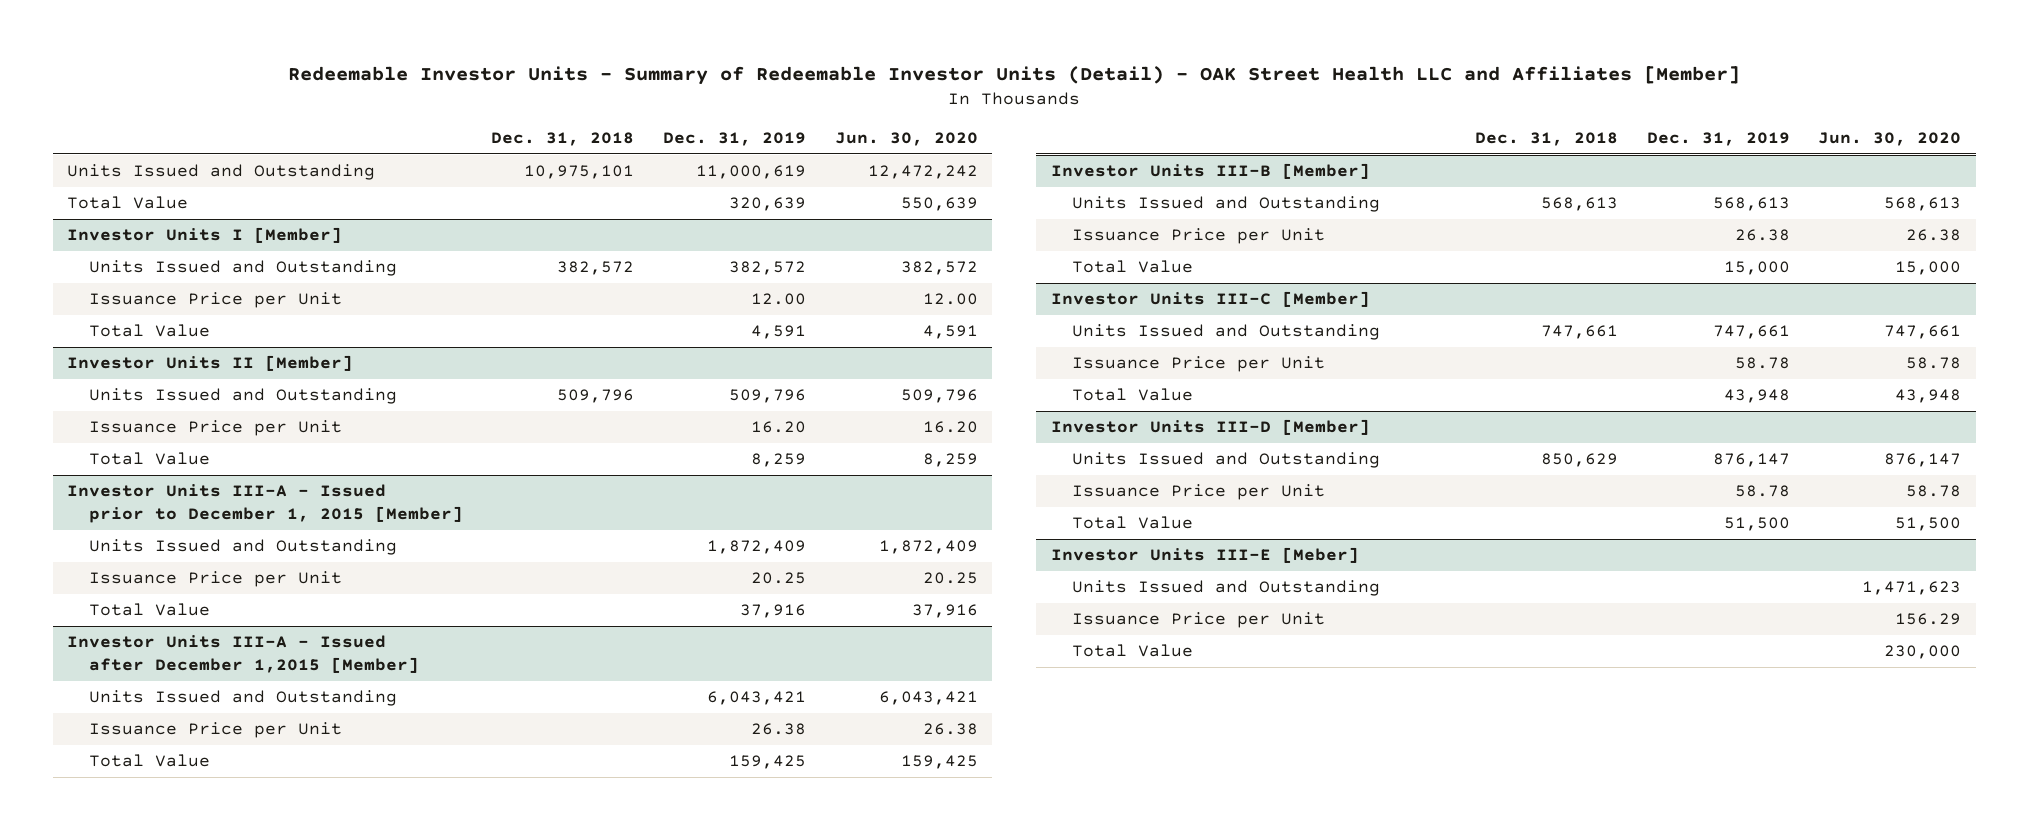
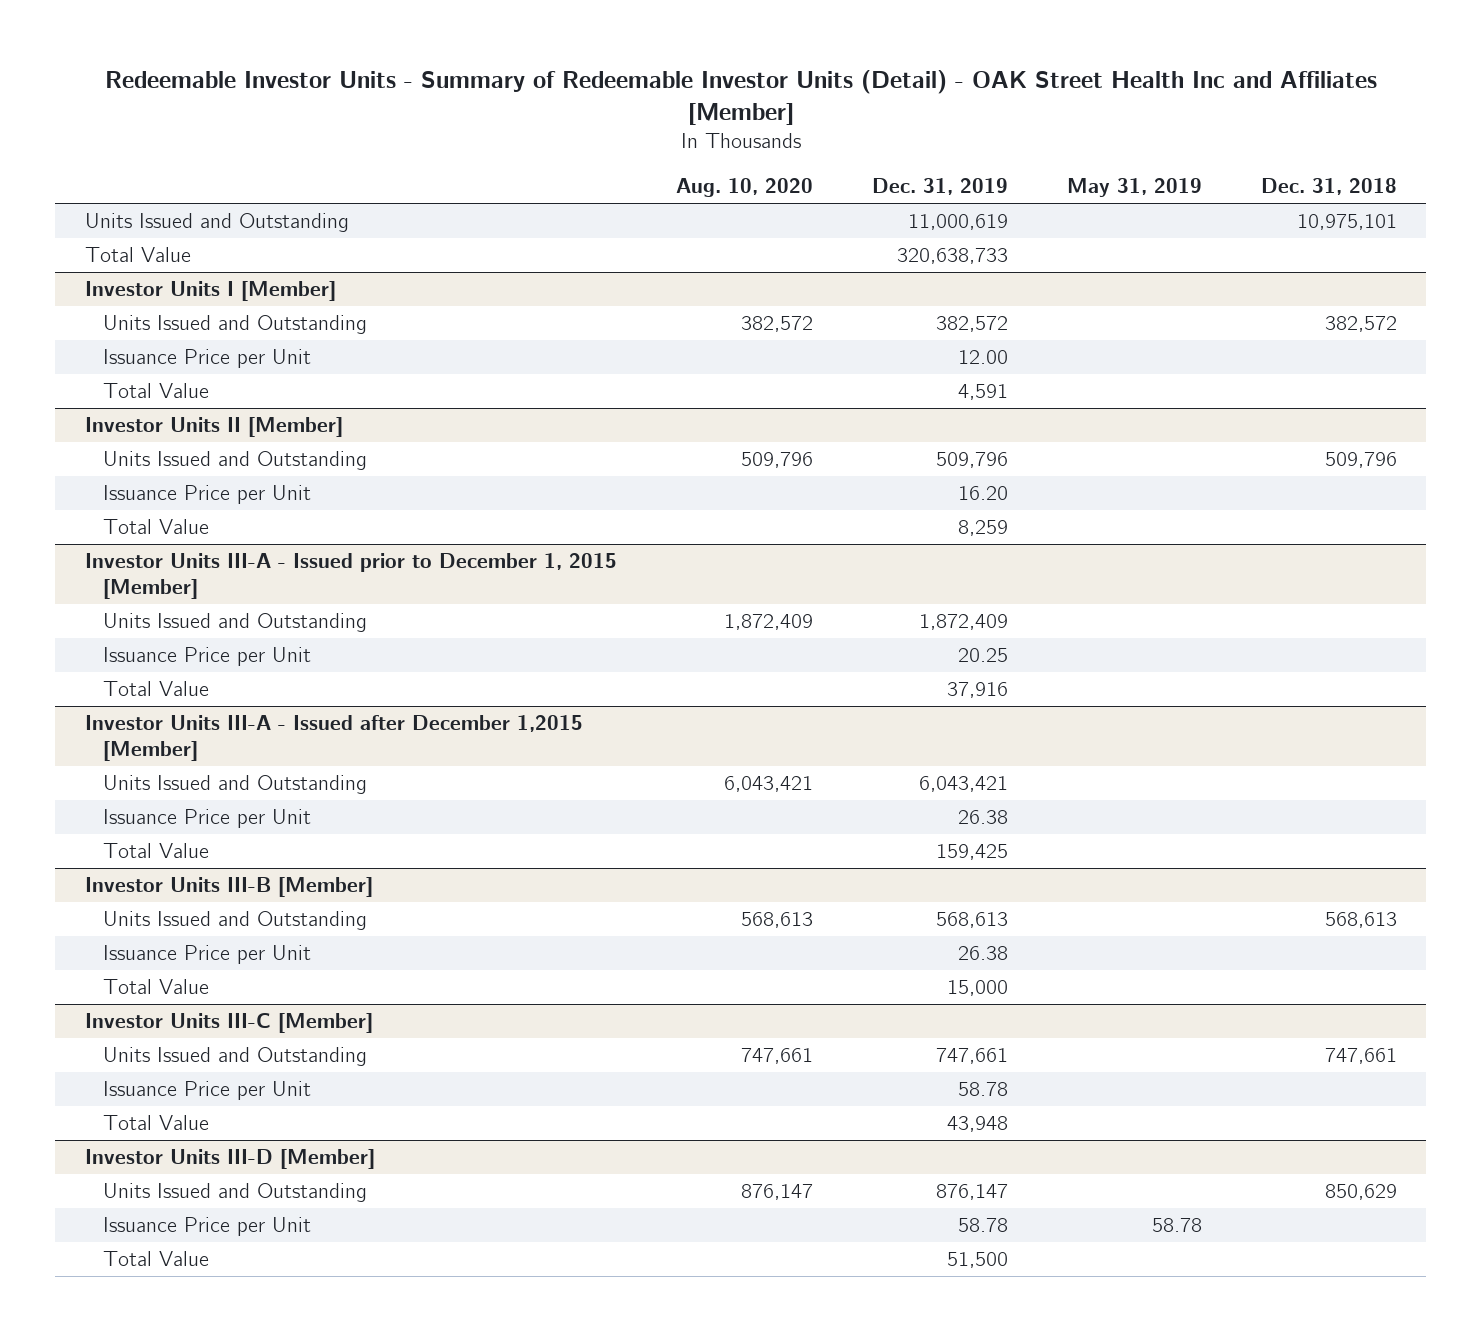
[288,66,1741,86] Redeemable Investor Units - Summary of Redeemable Investor Units (Detail) - OAK Street Health LLC and Affiliates [Member] -> [104,69,1377,125] Redeemable Investor Units - Summary of Redeemable Investor Units (Detail) - OAK Street Health Inc and Affiliates [Member]
[834,132,978,147] Jun. 30, 2020 -> none
none -> [675,178,813,198] Aug. 10, 2020
none -> [1066,178,1202,198] May 31, 2019
[728,197,806,212] 320,639 -> [896,248,1008,265] 320,638,733
[1050,547,1359,564] Investor Units III-E [Meber] -> none
[1072,580,1381,597] Units Issued and Outstanding -> none
[1072,612,1326,629] Issuance Price per Unit -> none
[1072,644,1194,658] Total Value -> none

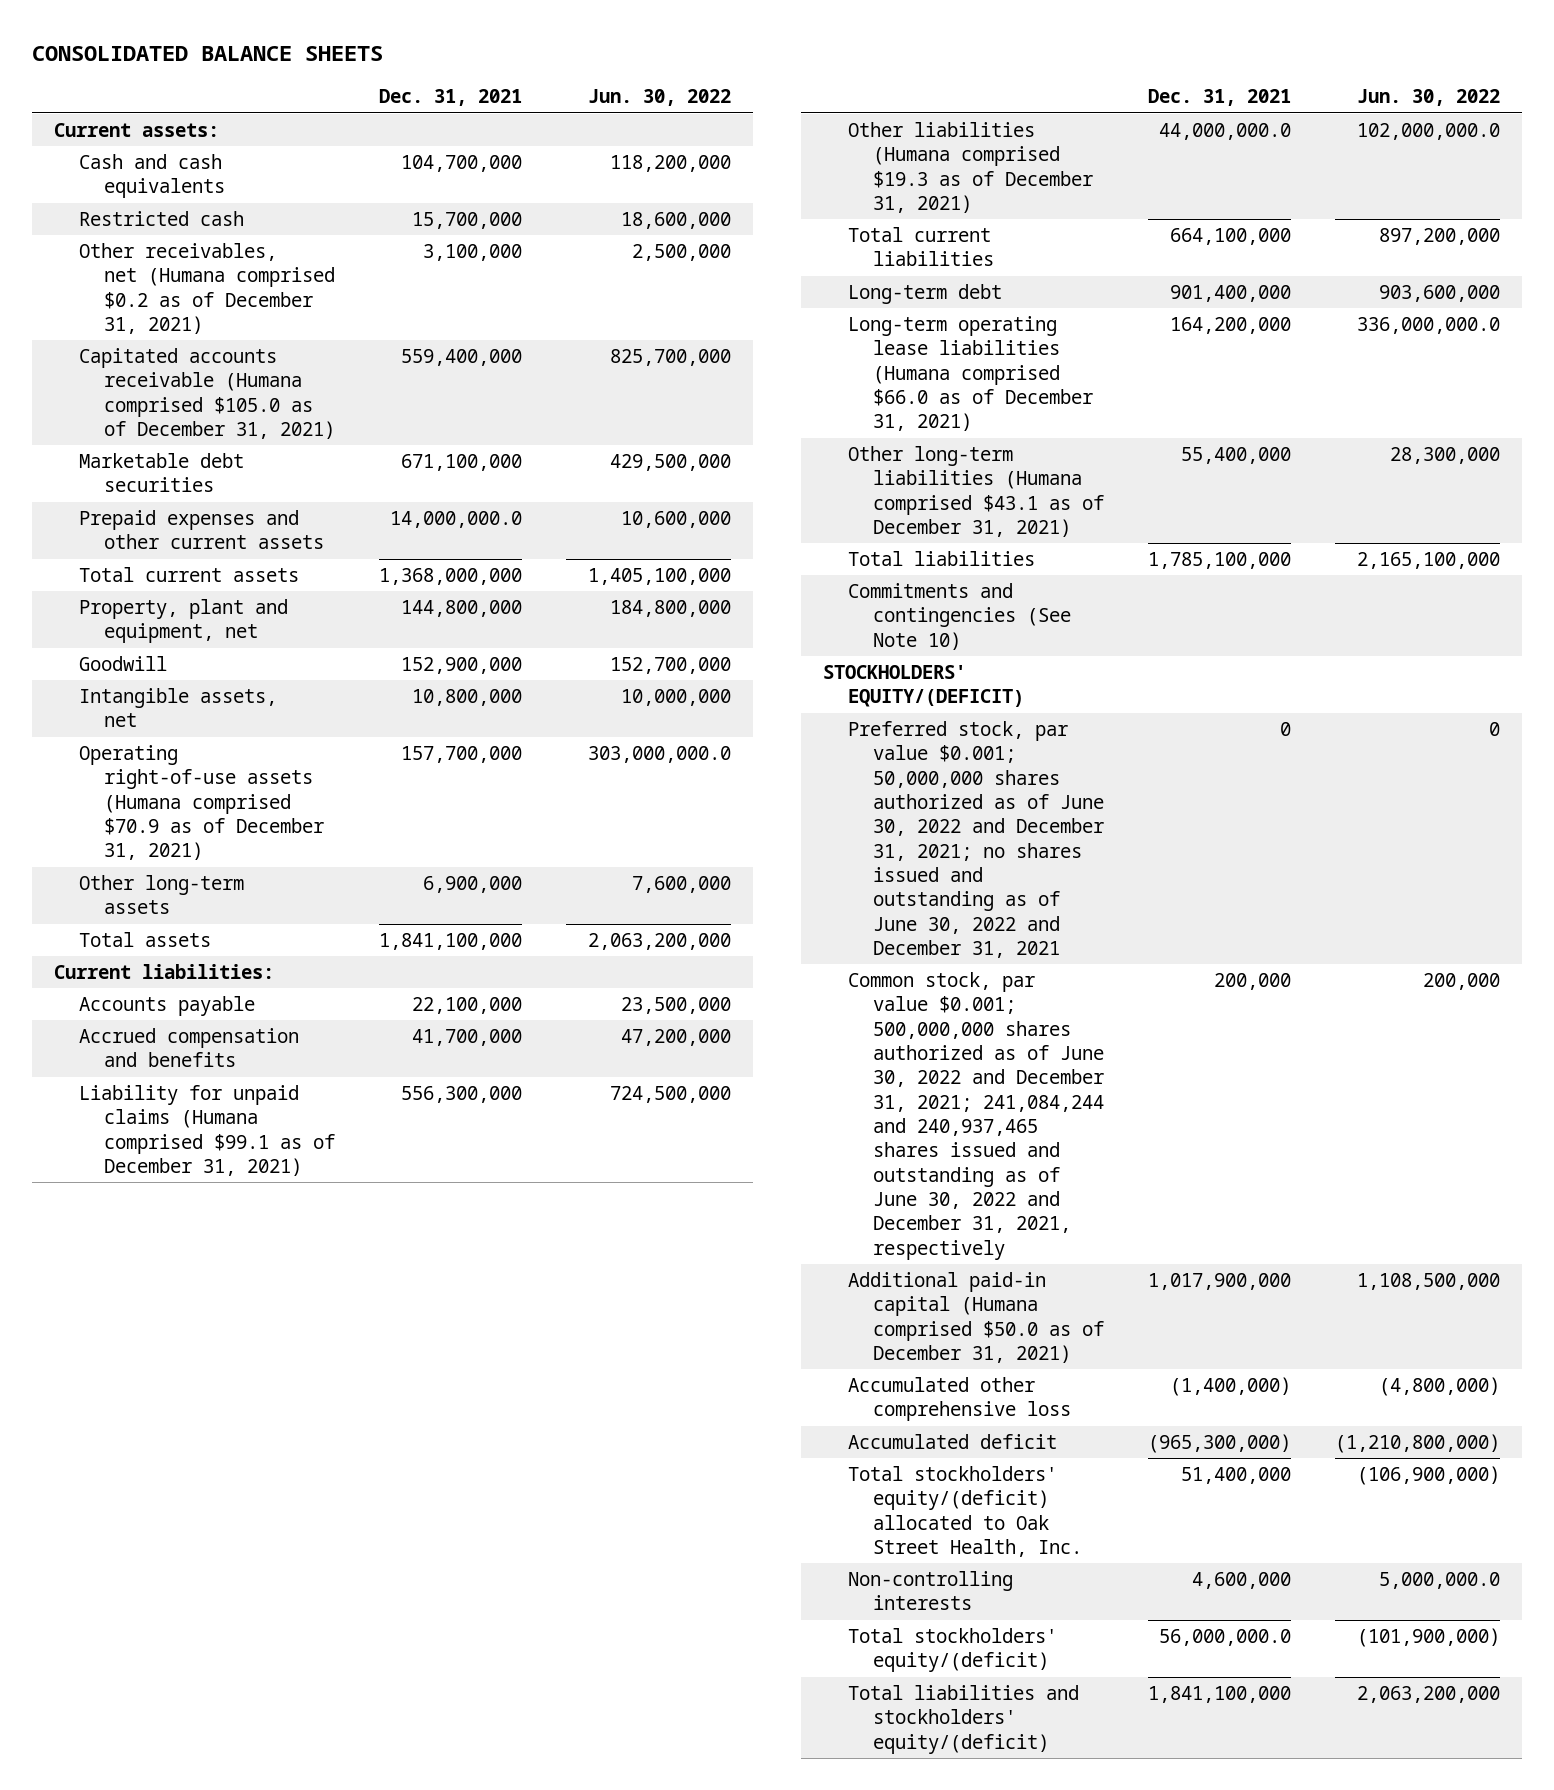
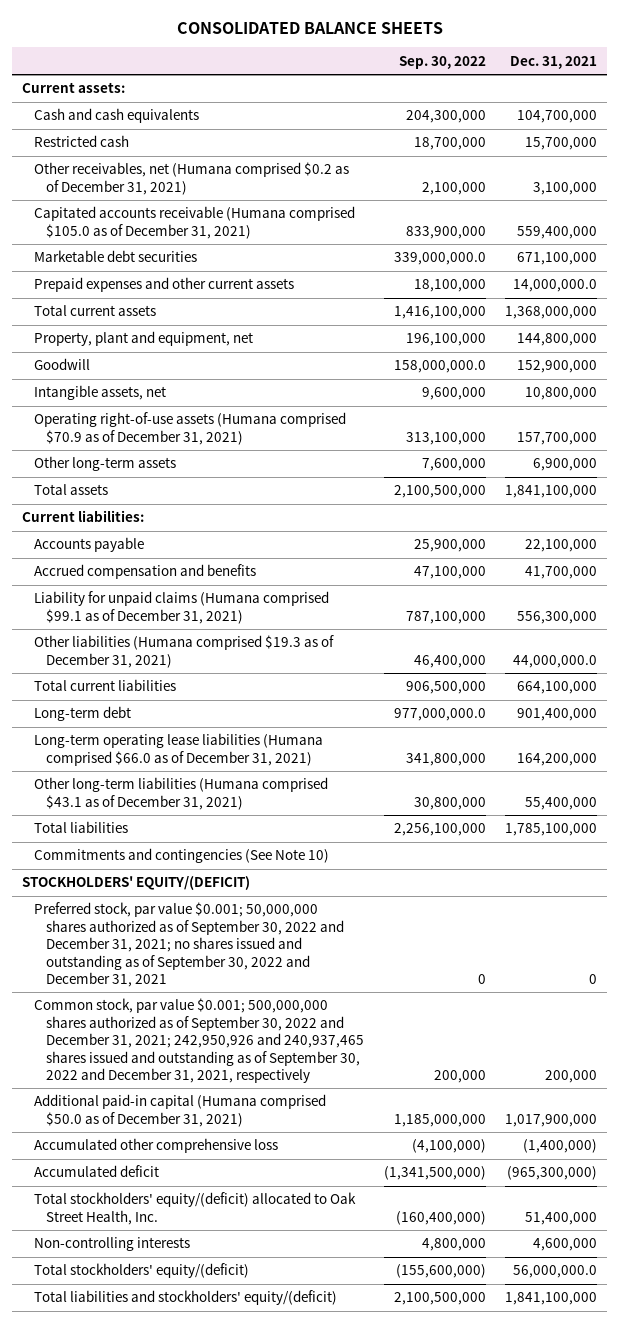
[588,89,732,107] Jun. 30, 2022 -> none
none -> [398,55,486,69] Sep. 30, 2022
[848,720,1105,959] Preferred stock, par value $0.001; 50,000,000 shares authorized as of June 30, 2022 and December 31, 2021; no shares issued and outstanding as of June 30, 2022 and December 31, 2021 -> [34,902,344,987] Preferred stock, par value $0.001; 50,000,000 shares authorized as of September 30, 2022 and December 31, 2021; no shares issued and outstanding as of September 30, 2022 and December 31, 2021
[848,971,1105,1260] Common stock, par value $0.001; 500,000,000 shares authorized as of June 30, 2022 and December 31, 2021; 241,084,244 and 240,937,465 shares issued and outstanding as of June 30, 2022 and December 31, 2021, respectively -> [34,998,364,1083] Common stock, par value $0.001; 500,000,000 shares authorized as of September 30, 2022 and December 31, 2021; 242,950,926 and 240,937,465 shares issued and outstanding as of September 30, 2022 and December 31, 2021, respectively

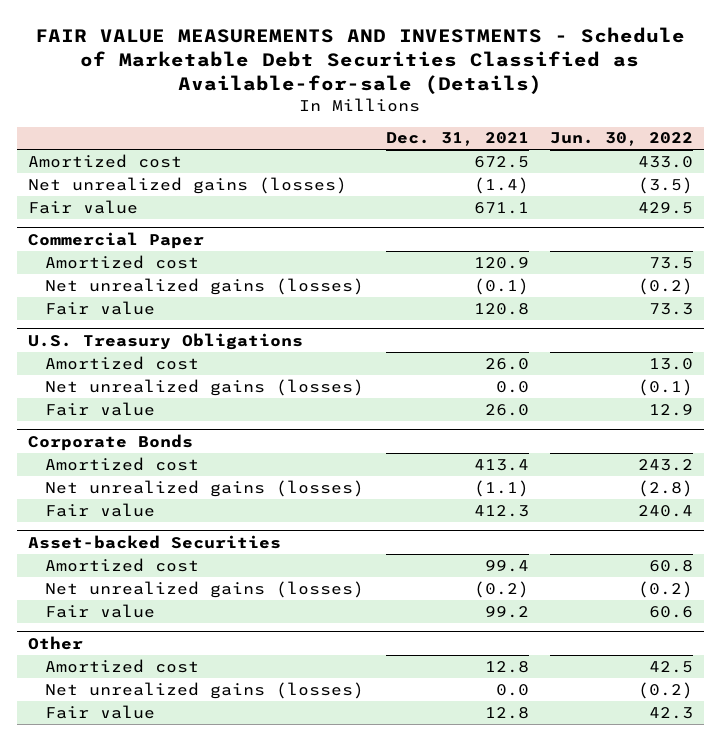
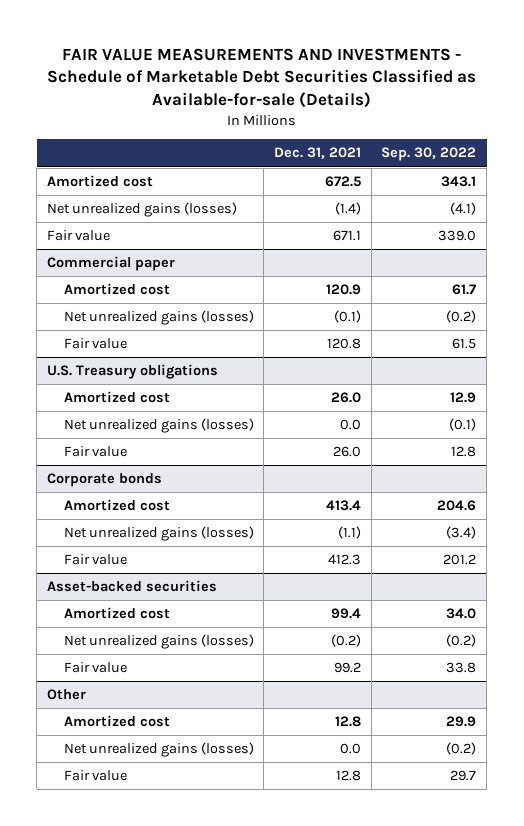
[549,132,693,147] Jun. 30, 2022 -> none
none -> [381,147,477,162] Sep. 30, 2022
[28,231,205,249] Commercial Paper -> [47,256,176,272] Commercial paper
[28,332,304,350] U.S. Treasury Obligations -> [47,364,219,380] U.S. Treasury obligations
[28,433,194,451] Corporate Bonds -> [47,473,163,488] Corporate bonds
[28,534,282,549] Asset-backed Securities -> [47,580,218,593] Asset-backed securities

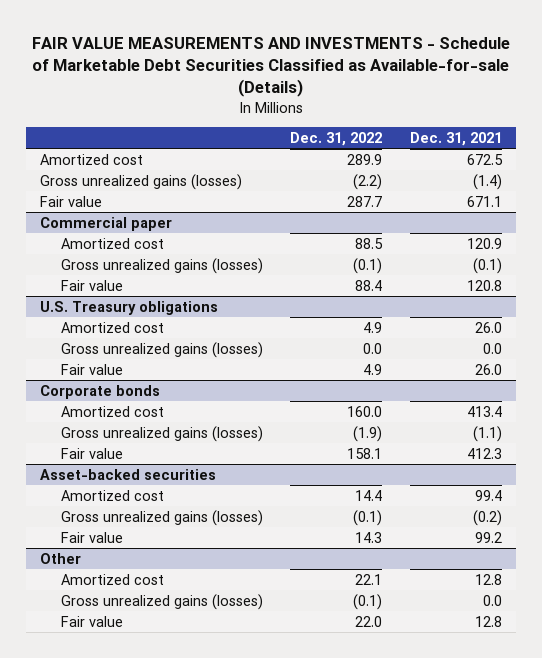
[381,147,477,162] Sep. 30, 2022 -> none
none -> [290,131,383,146] Dec. 31, 2022
[47,202,238,218] Net unrealized gains (losses) -> [40,173,243,190] Gross unrealized gains (losses)
[63,310,254,326] Net unrealized gains (losses) -> [61,257,264,274] Gross unrealized gains (losses)
[63,418,254,434] Net unrealized gains (losses) -> [61,341,264,358] Gross unrealized gains (losses)
[63,526,254,542] Net unrealized gains (losses) -> [61,425,264,442] Gross unrealized gains (losses)
[63,634,254,650] Net unrealized gains (losses) -> [61,509,264,526] Gross unrealized gains (losses)
[63,742,254,758] Net unrealized gains (losses) -> [61,593,264,610] Gross unrealized gains (losses)

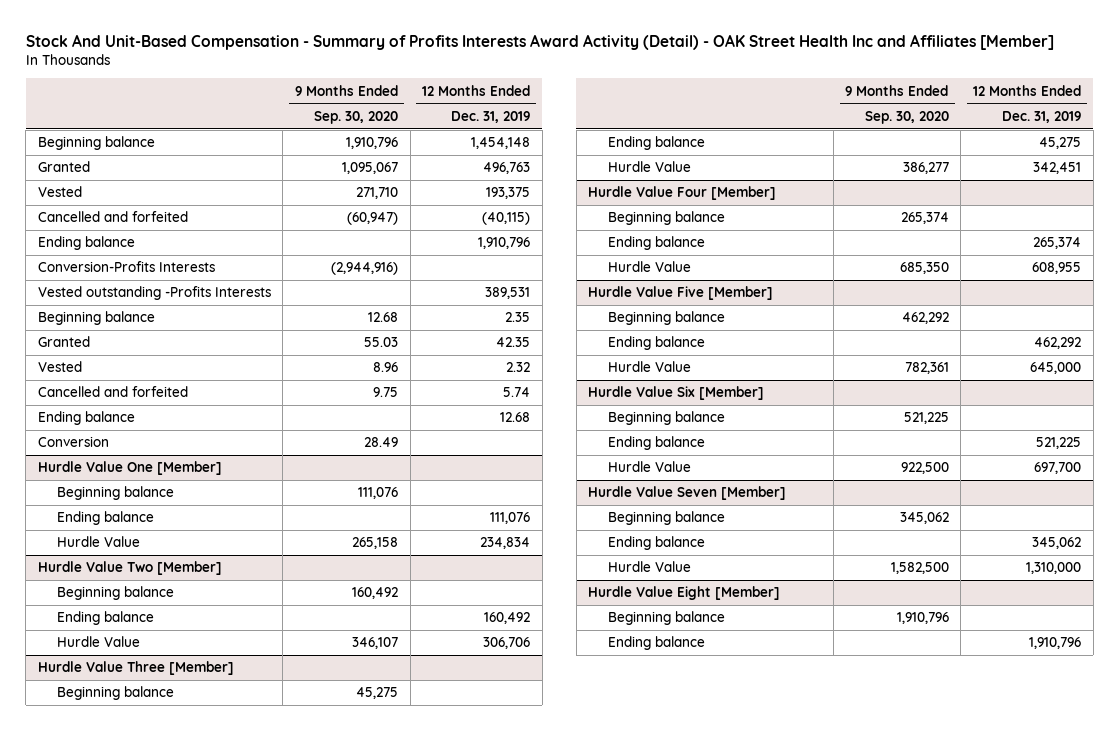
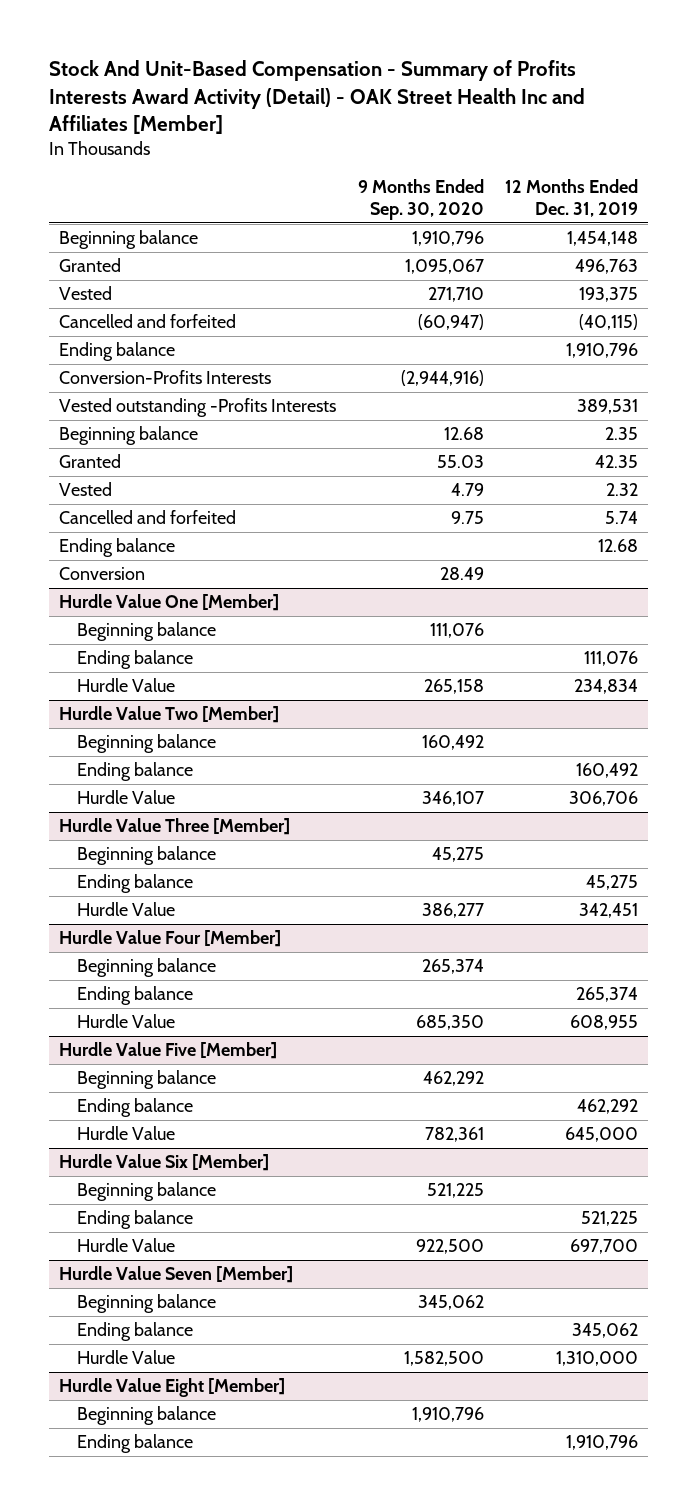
[373,362,399,373] 8.96 -> [450,483,484,497] 4.79

